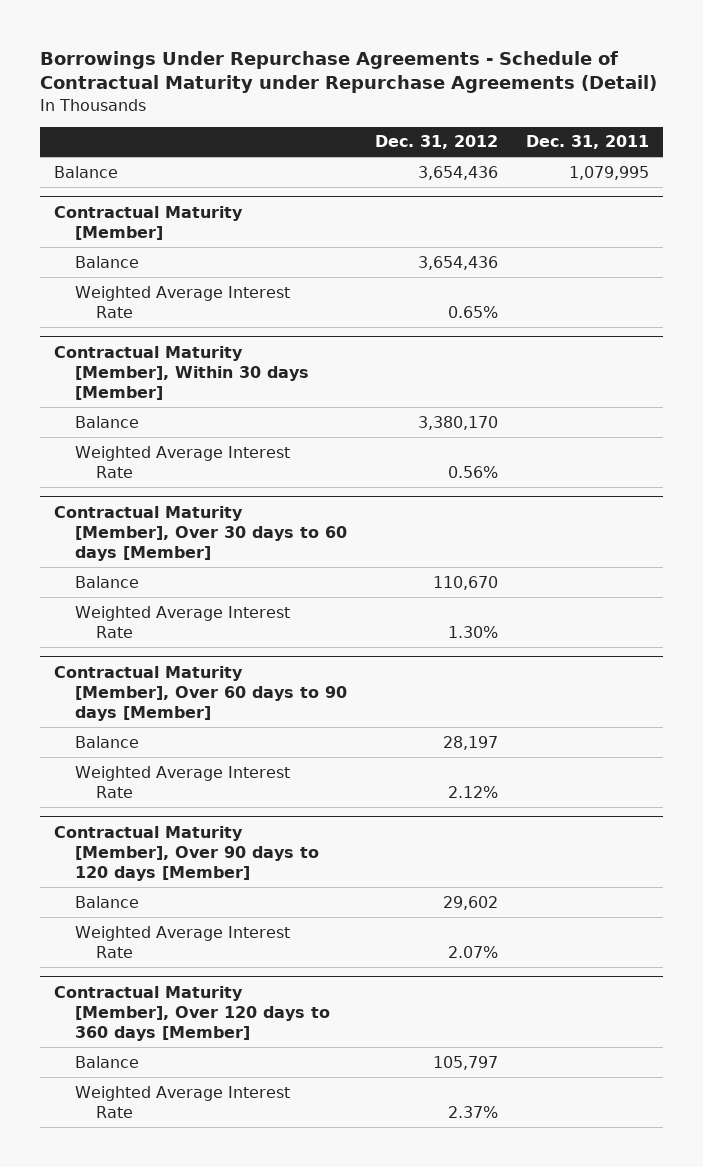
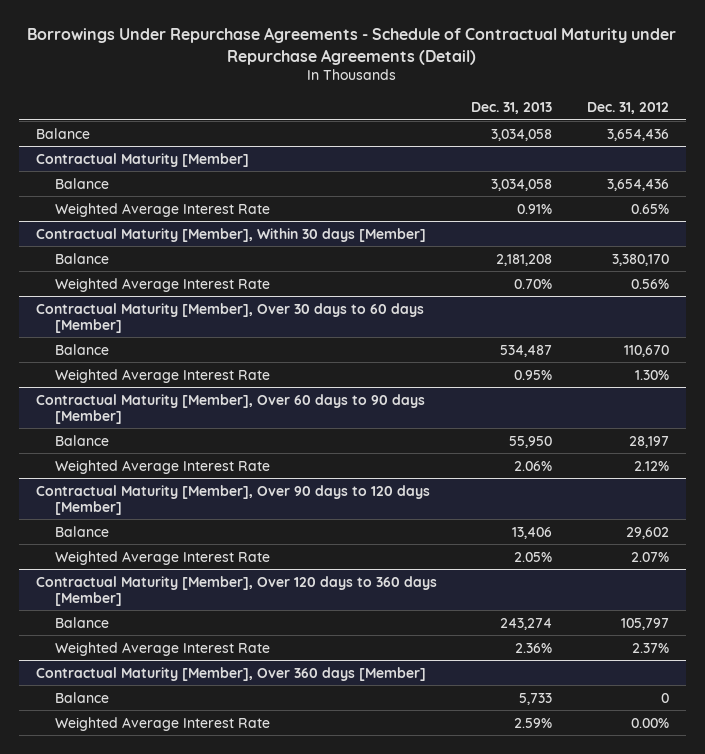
[526,135,650,150] Dec. 31, 2011 -> none
none -> [471,101,553,114] Dec. 31, 2013
none -> [36,666,427,681] Contractual Maturity [Member], Over 360 days [Member]
none -> [54,691,109,703] Balance
none -> [54,716,270,731] Weighted Average Interest Rate

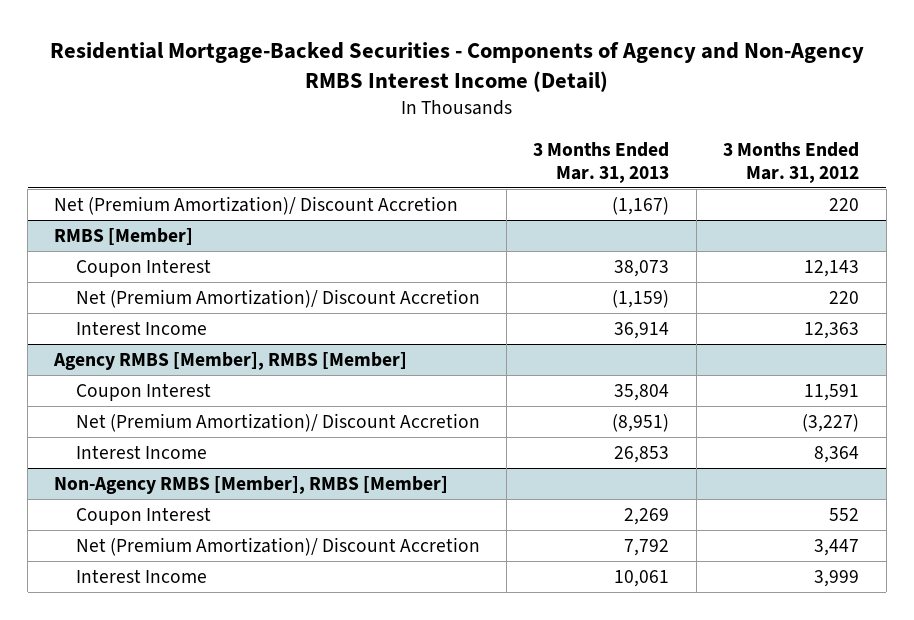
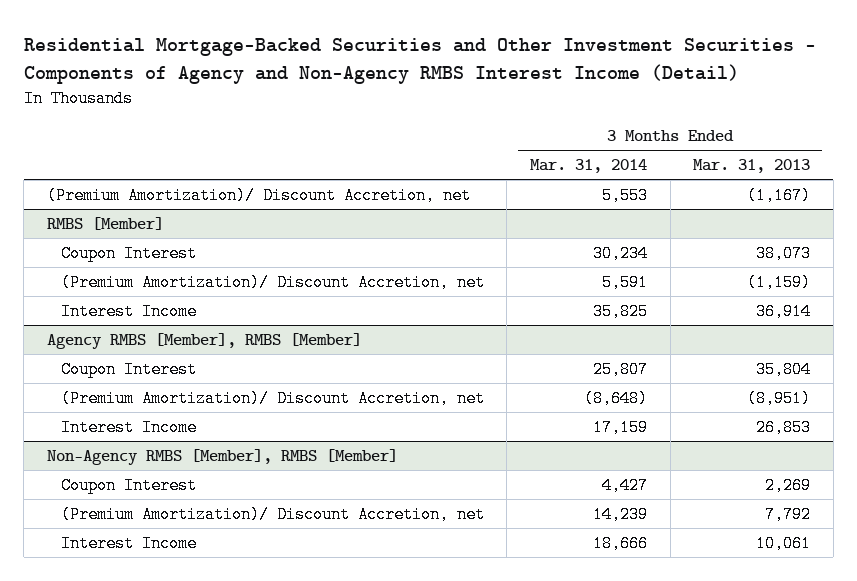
[49,41,864,92] Residential Mortgage-Backed Securities - Components of Agency and Non-Agency RMBS Interest Income (Detail) -> [23,38,816,84] Residential Mortgage-Backed Securities and Other Investment Securities - Components of Agency and Non-Agency RMBS Interest Income (Detail)
[723,141,860,183] 3 Months Ended Mar. 31, 2012 -> none
none -> [529,159,647,174] Mar. 31, 2014
[54,195,459,215] Net (Premium Amortization)/ Discount Accretion -> [47,187,472,205] (Premium Amortization)/ Discount Accretion, net
[75,288,480,308] Net (Premium Amortization)/ Discount Accretion -> [60,274,485,292] (Premium Amortization)/ Discount Accretion, net
[75,412,480,432] Net (Premium Amortization)/ Discount Accretion -> [60,390,485,408] (Premium Amortization)/ Discount Accretion, net
[75,536,480,556] Net (Premium Amortization)/ Discount Accretion -> [60,506,485,524] (Premium Amortization)/ Discount Accretion, net

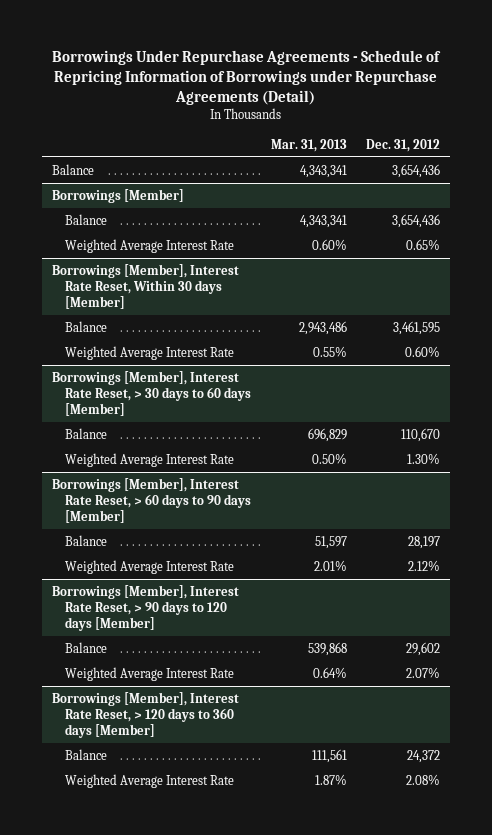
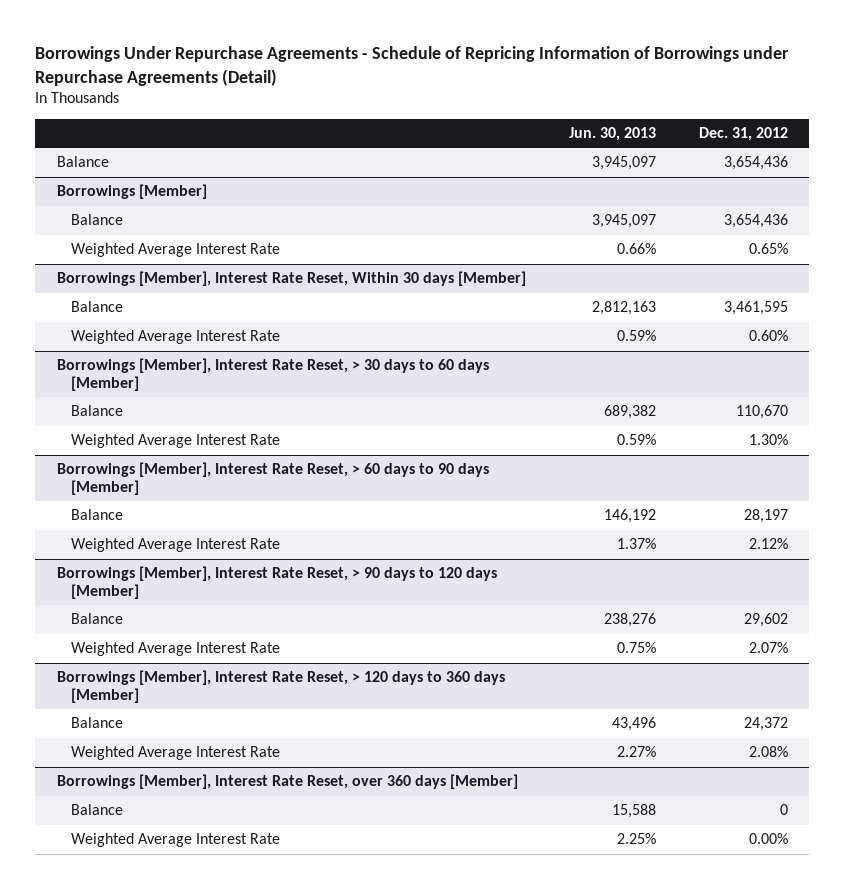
[270,138,347,152] Mar. 31, 2013 -> none
none -> [568,126,656,141] Jun. 30, 2013
none -> [56,774,518,790] Borrowings [Member], Interest Rate Reset, over 360 days [Member]
none -> [71,804,124,816] Balance
none -> [71,833,281,848] Weighted Average Interest Rate

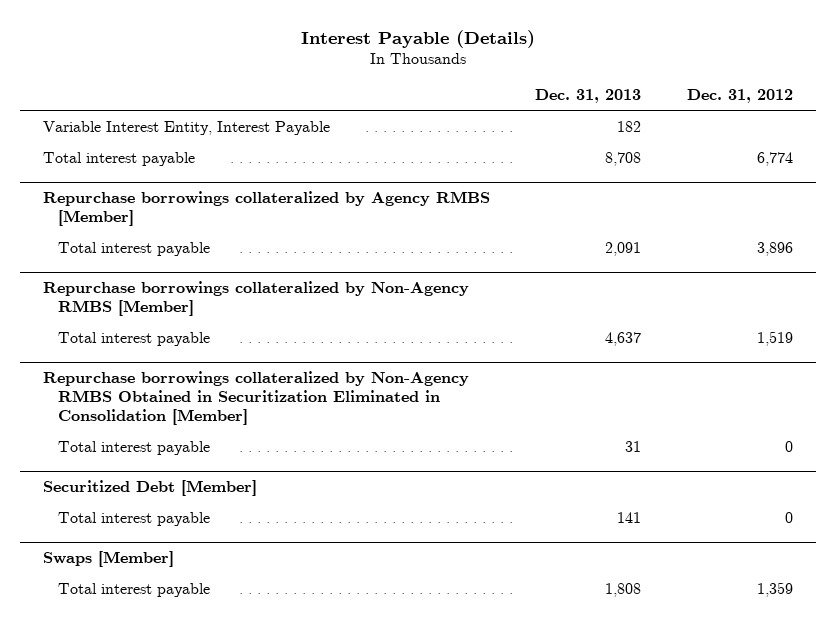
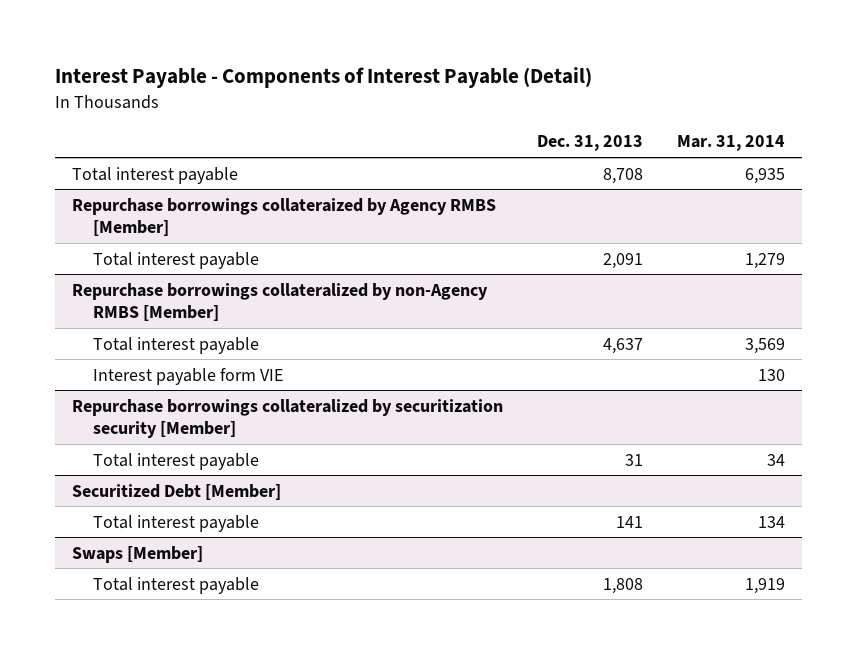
[300,29,535,48] Interest Payable (Details) -> [55,67,593,89] Interest Payable - Components of Interest Payable (Detail)
[687,89,794,104] Dec. 31, 2012 -> none
none -> [676,135,785,152] Mar. 31, 2014
[42,120,330,135] Variable Interest Entity, Interest Payable -> none
[42,191,490,226] Repurchase borrowings collateralized by Agency RMBS [Member] -> [72,197,497,237] Repurchase borrowings collateraized by Agency RMBS [Member]
[42,281,469,316] Repurchase borrowings collateralized by Non-Agency RMBS [Member] -> [72,282,489,322] Repurchase borrowings collateralized by non-Agency RMBS [Member]
[42,371,469,425] Repurchase borrowings collateralized by Non-Agency RMBS Obtained in Securitization Eliminated in Consolidation [Member] -> none
none -> [92,367,283,385] Interest payable form VIE
none -> [72,398,504,439] Repurchase borrowings collateralized by securitization security [Member]

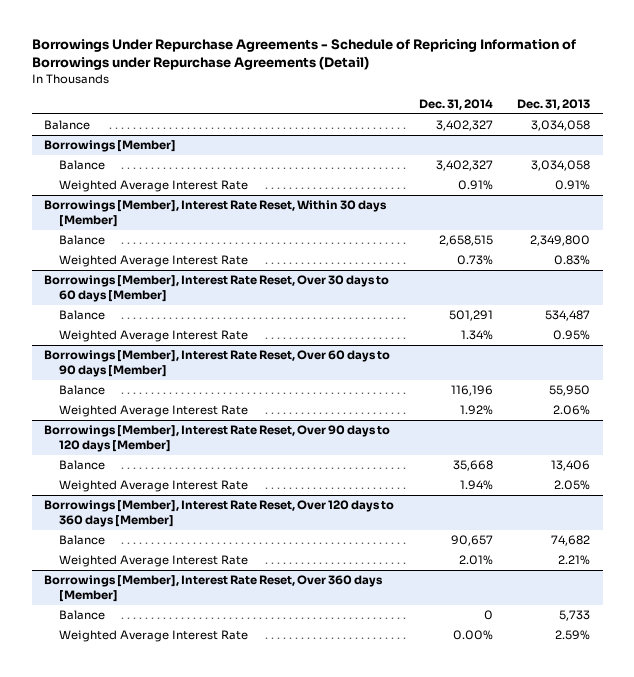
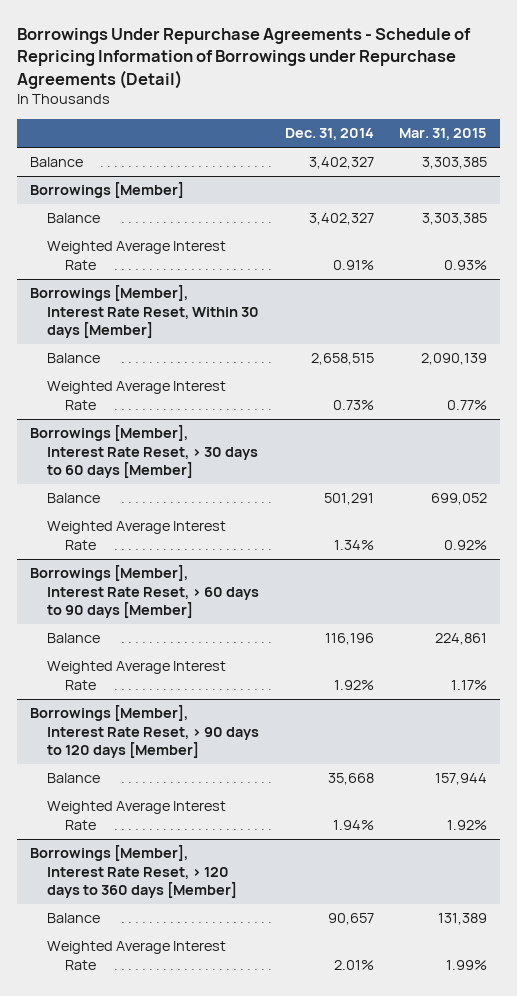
[517,99,591,111] Dec. 31, 2013 -> none
none -> [399,128,488,141] Mar. 31, 2015
[43,275,389,302] Borrowings [Member], Interest Rate Reset, Over 30 days to 60 days [Member] -> [30,425,259,479] Borrowings [Member], Interest Rate Reset, > 30 days to 60 days [Member]
[43,350,390,377] Borrowings [Member], Interest Rate Reset, Over 60 days to 90 days [Member] -> [30,565,260,619] Borrowings [Member], Interest Rate Reset, > 60 days to 90 days [Member]
[43,425,390,452] Borrowings [Member], Interest Rate Reset, Over 90 days to 120 days [Member] -> [30,705,260,759] Borrowings [Member], Interest Rate Reset, > 90 days to 120 days [Member]
[43,500,394,527] Borrowings [Member], Interest Rate Reset, Over 120 days to 360 days [Member] -> [30,845,238,899] Borrowings [Member], Interest Rate Reset, > 120 days to 360 days [Member]
[43,575,383,602] Borrowings [Member], Interest Rate Reset, Over 360 days [Member] -> none
[58,610,105,621] Balance -> none
[58,630,248,643] Weighted Average Interest Rate -> none

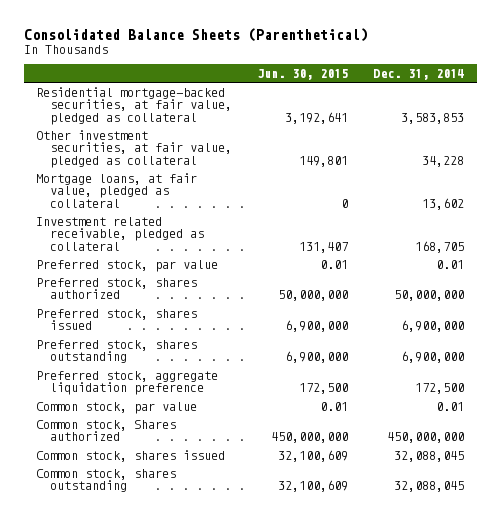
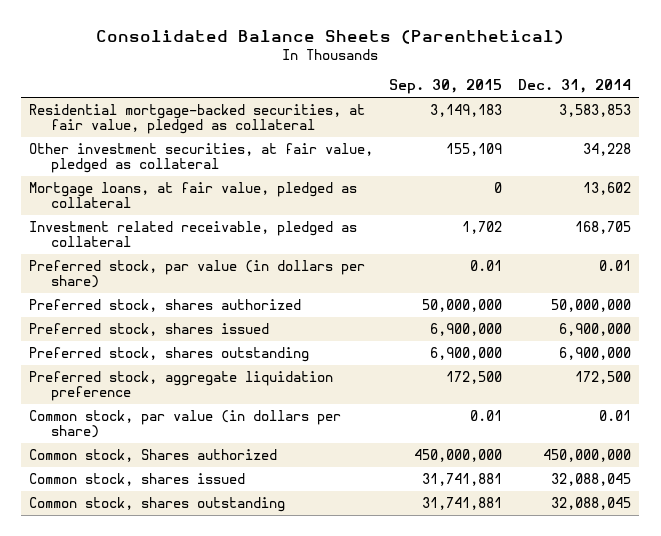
[257,68,349,80] Jun. 30, 2015 -> none
none -> [389,79,503,95] Sep. 30, 2015
[36,259,219,272] Preferred stock, par value -> [29,260,366,289] Preferred stock, par value (in dollars per share)
[36,401,198,414] Common stock, par value -> [29,410,342,439] Common stock, par value (in dollars per share)

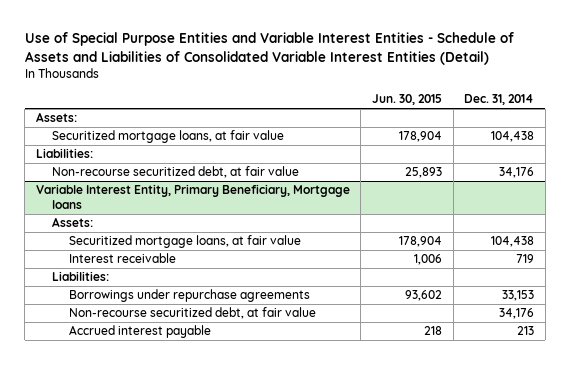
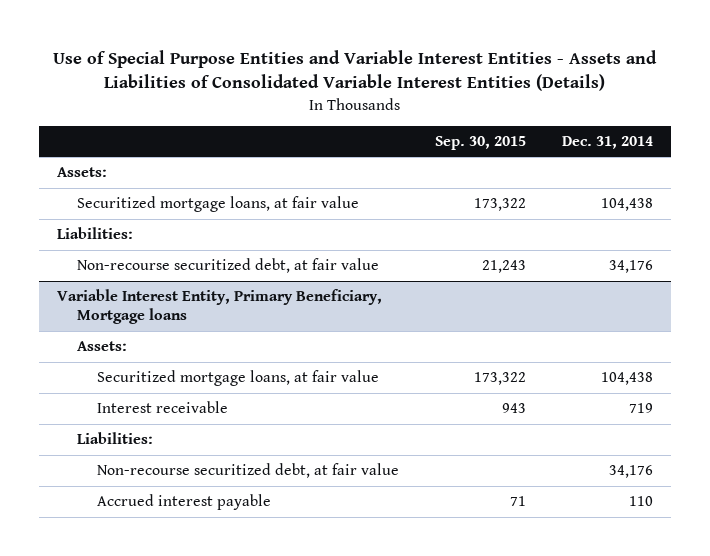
[24,32,514,65] Use of Special Purpose Entities and Variable Interest Entities - Schedule of Assets and Liabilities of Consolidated Variable Interest Entities (Detail) -> [53,49,658,92] Use of Special Purpose Entities and Variable Interest Entities - Assets and Liabilities of Consolidated Variable Interest Entities (Details)
[371,94,442,106] Jun. 30, 2015 -> none
none -> [434,135,526,150] Sep. 30, 2015
[69,289,311,303] Borrowings under repurchase agreements -> none
[517,326,535,336] 213 -> [628,496,653,507] 110

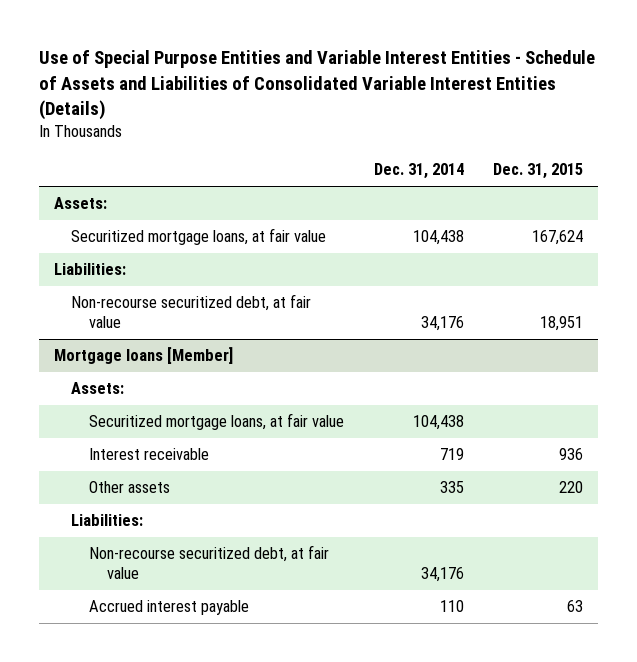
[53,49,658,92] Use of Special Purpose Entities and Variable Interest Entities - Assets and Liabilities of Consolidated Variable Interest Entities (Details) -> [39,50,596,120] Use of Special Purpose Entities and Variable Interest Entities - Schedule of Assets and Liabilities of Consolidated Variable Interest Entities (Details)
[434,135,526,150] Sep. 30, 2015 -> none
none -> [493,163,584,180] Dec. 31, 2015
[57,289,383,325] Variable Interest Entity, Primary Beneficiary, Mortgage loans -> none
none -> [53,347,233,365] Mortgage loans [Member]
none -> [89,481,171,494] Other assets

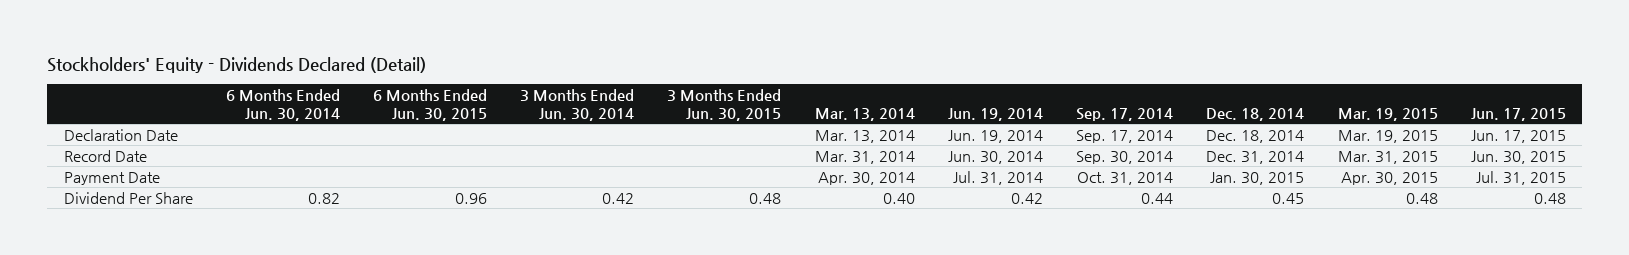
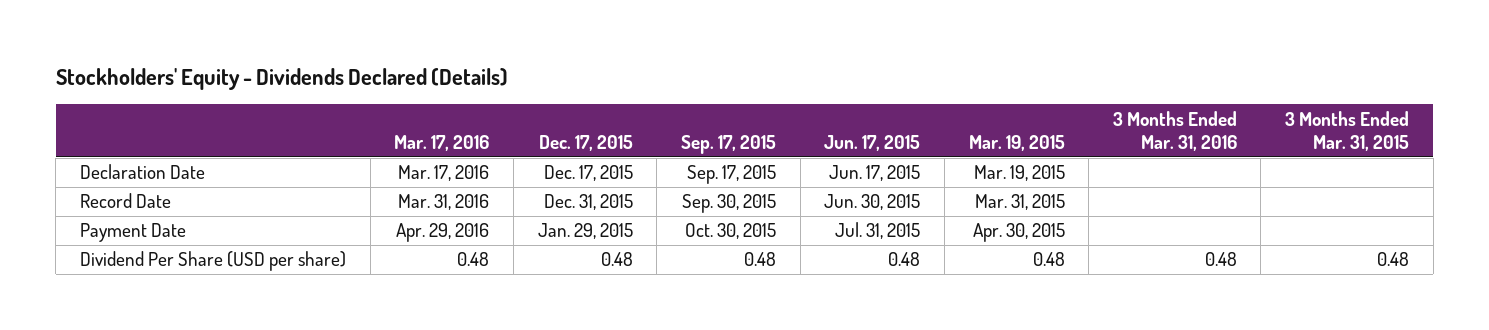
[46,56,426,73] Stockholders' Equity - Dividends Declared (Detail) -> [55,68,508,91] Stockholders' Equity - Dividends Declared (Details)
[225,88,340,121] 6 Months Ended Jun. 30, 2014 -> none
[373,88,488,121] 6 Months Ended Jun. 30, 2015 -> none
[520,88,635,121] 3 Months Ended Jun. 30, 2014 -> none
[667,88,782,121] 3 Months Ended Jun. 30, 2015 -> none
[814,107,915,121] Mar. 13, 2014 -> none
[947,107,1043,121] Jun. 19, 2014 -> none
[1076,107,1174,121] Sep. 17, 2014 -> none
[1206,107,1305,121] Dec. 18, 2014 -> none
none -> [394,135,490,152] Mar. 17, 2016
none -> [538,135,633,152] Dec. 17, 2015
none -> [680,135,776,155] Sep. 17, 2015
none -> [1112,110,1237,152] 3 Months Ended Mar. 31, 2016
none -> [1285,110,1410,152] 3 Months Ended Mar. 31, 2015
[63,191,193,204] Dividend Per Share -> [80,251,347,272] Dividend Per Share (USD per share)

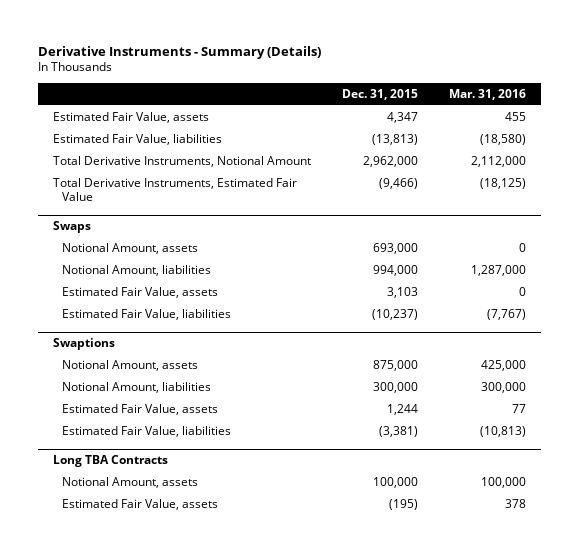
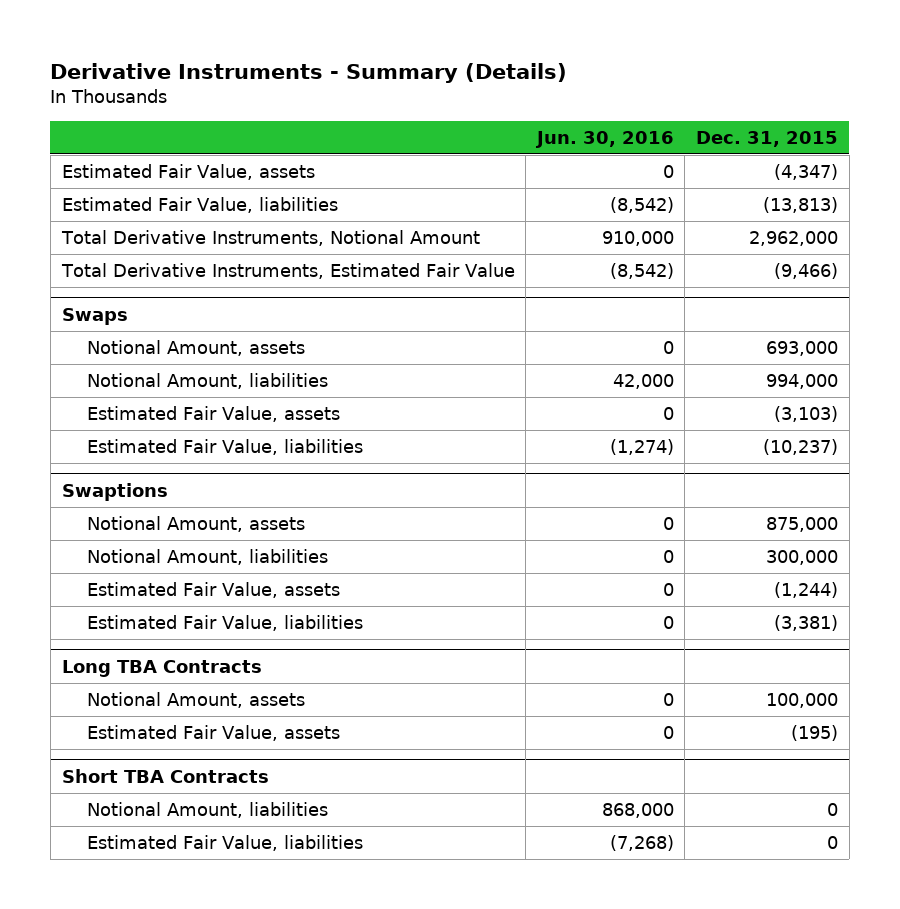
[448,88,526,100] Mar. 31, 2016 -> none
none -> [534,130,674,148] Jun. 30, 2016
[387,111,419,123] 4,347 -> [773,163,838,180] (4,347)
[387,286,419,298] 3,103 -> [773,405,838,422] (3,103)
[387,403,419,415] 1,244 -> [773,581,838,598] (1,244)
none -> [61,768,269,783] Short TBA Contracts
none -> [86,801,328,818] Notional Amount, liabilities
none -> [86,834,363,851] Estimated Fair Value, liabilities

